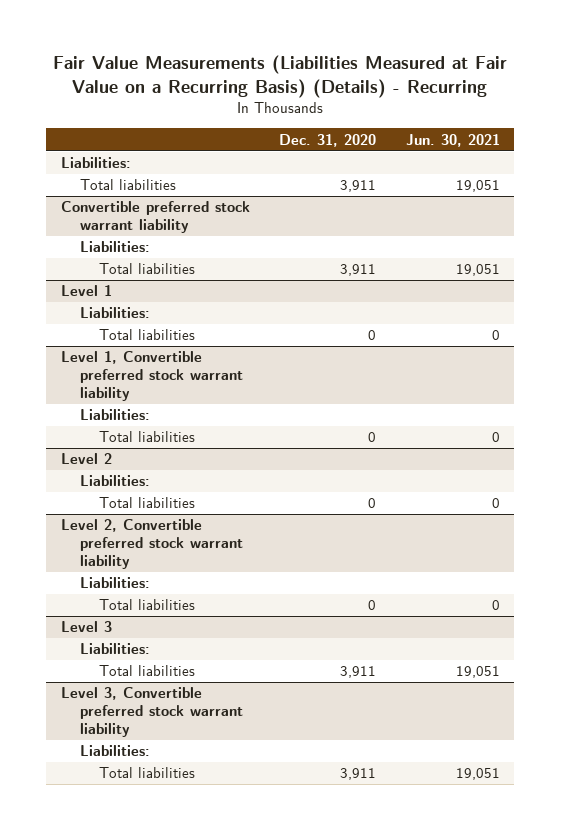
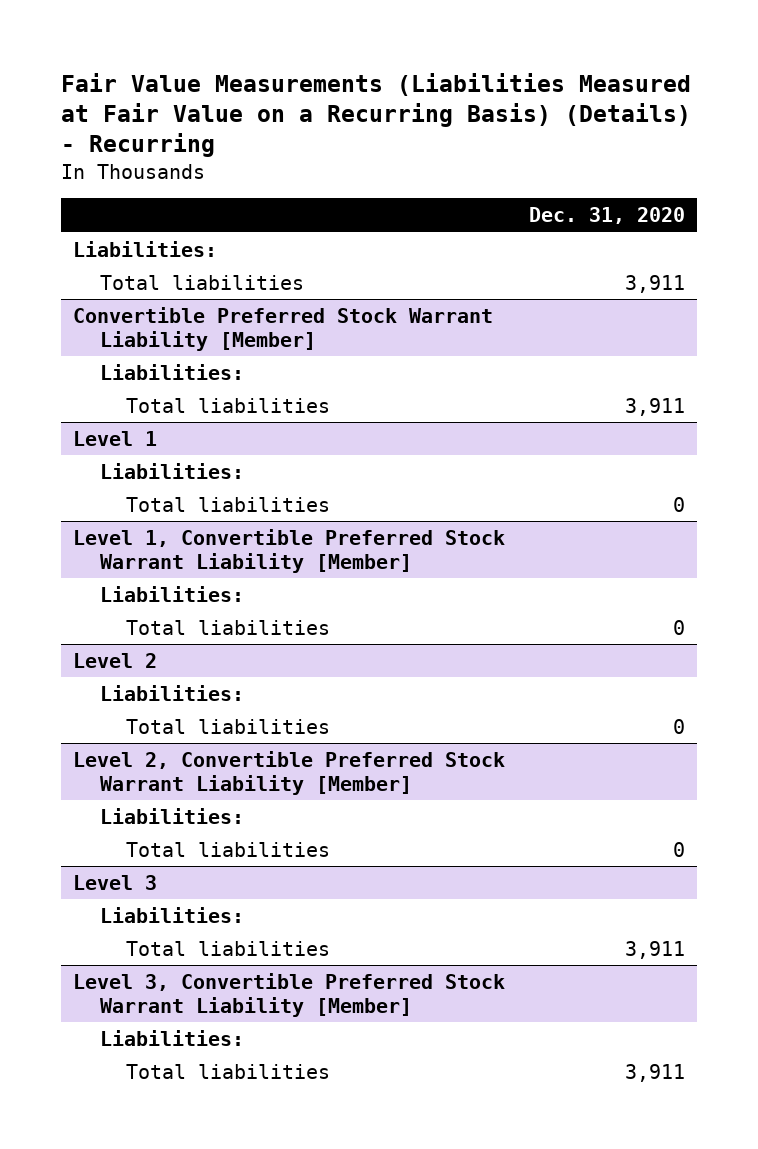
[405,133,500,147] Jun. 30, 2021 -> none
[60,201,250,234] Convertible preferred stock warrant liability -> [73,306,494,351] Convertible Preferred Stock Warrant Liability [Member]
[60,351,244,402] Level 1, Convertible preferred stock warrant liability -> [73,528,506,573] Level 1, Convertible Preferred Stock Warrant Liability [Member]
[60,519,244,570] Level 2, Convertible preferred stock warrant liability -> [73,750,506,795] Level 2, Convertible Preferred Stock Warrant Liability [Member]
[60,687,244,738] Level 3, Convertible preferred stock warrant liability -> [73,972,506,1017] Level 3, Convertible Preferred Stock Warrant Liability [Member]

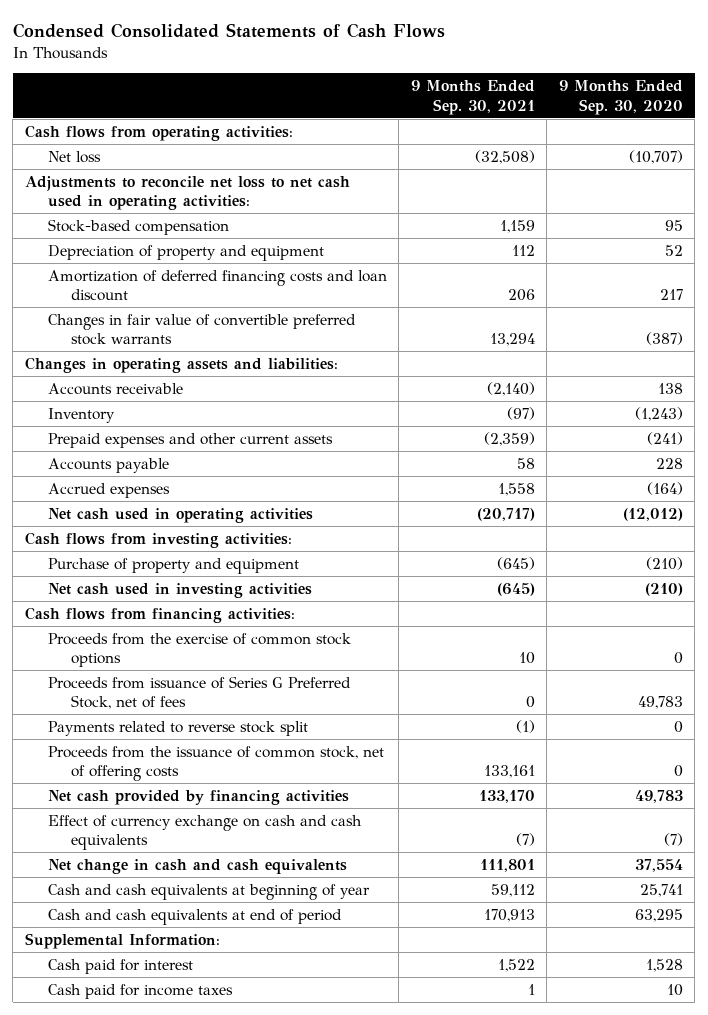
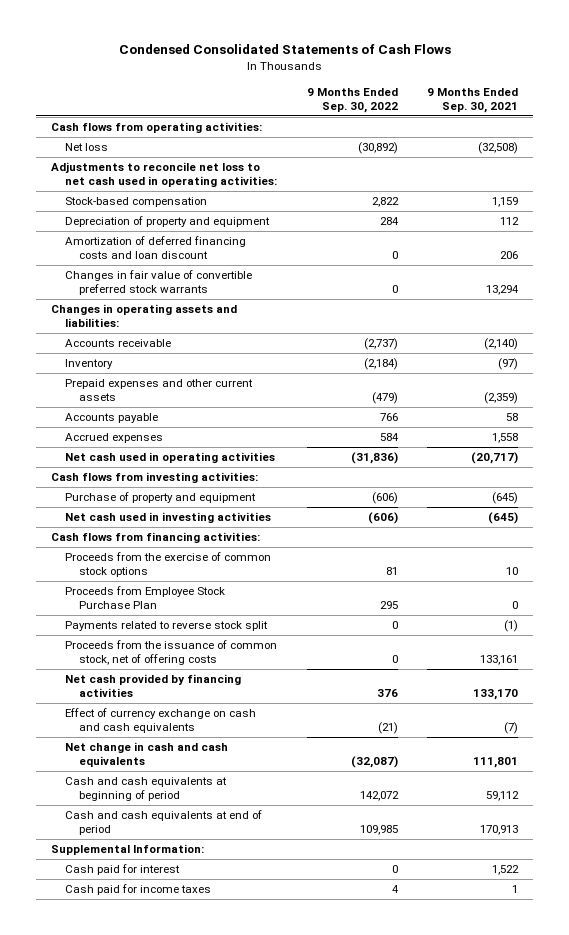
[558,80,683,115] 9 Months Ended Sep. 30, 2020 -> none
none -> [306,87,398,113] 9 Months Ended Sep. 30, 2022
[47,675,351,710] Proceeds from issuance of Series G Preferred Stock, net of fees -> none
none -> [64,586,225,610] Proceeds from Employee Stock Purchase Plan
[47,883,370,900] Cash and cash equivalents at beginning of year -> [64,777,227,802] Cash and cash equivalents at beginning of period

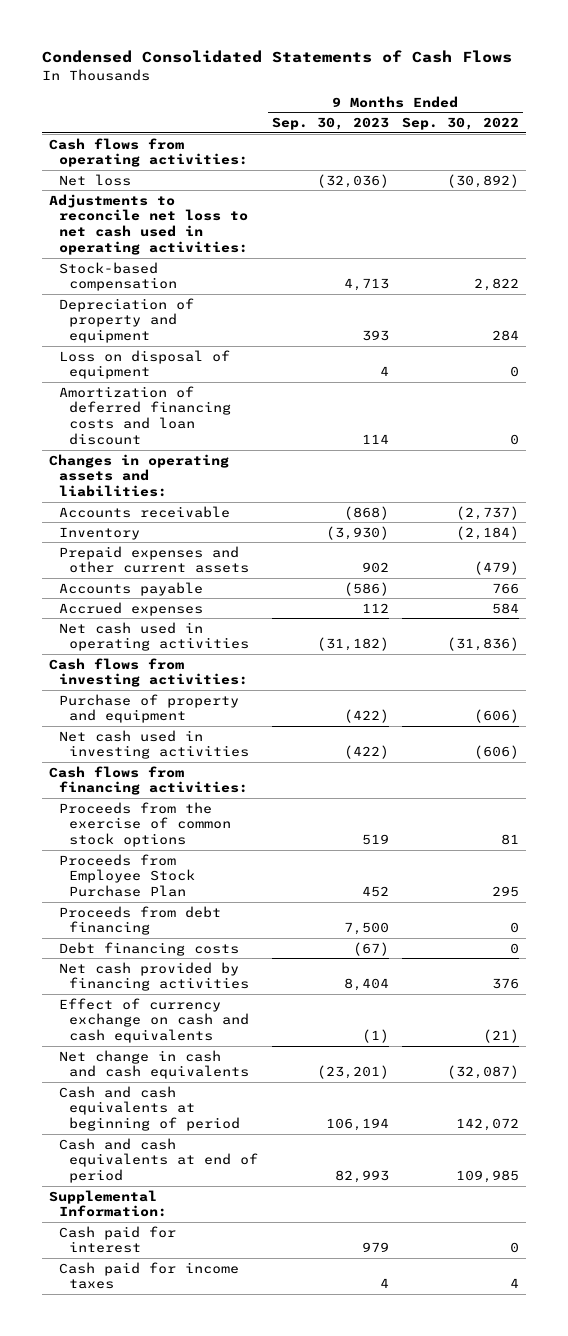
[427,87,519,113] 9 Months Ended Sep. 30, 2021 -> none
none -> [271,117,389,131] Sep. 30, 2023
none -> [59,349,231,380] Loss on disposal of equipment
[64,270,252,296] Changes in fair value of convertible preferred stock warrants -> none
[64,621,268,632] Payments related to reverse stock split -> none
[64,640,277,666] Proceeds from the issuance of common stock, net of offering costs -> none
none -> [59,905,222,936] Proceeds from debt financing
none -> [59,941,240,956] Debt financing costs

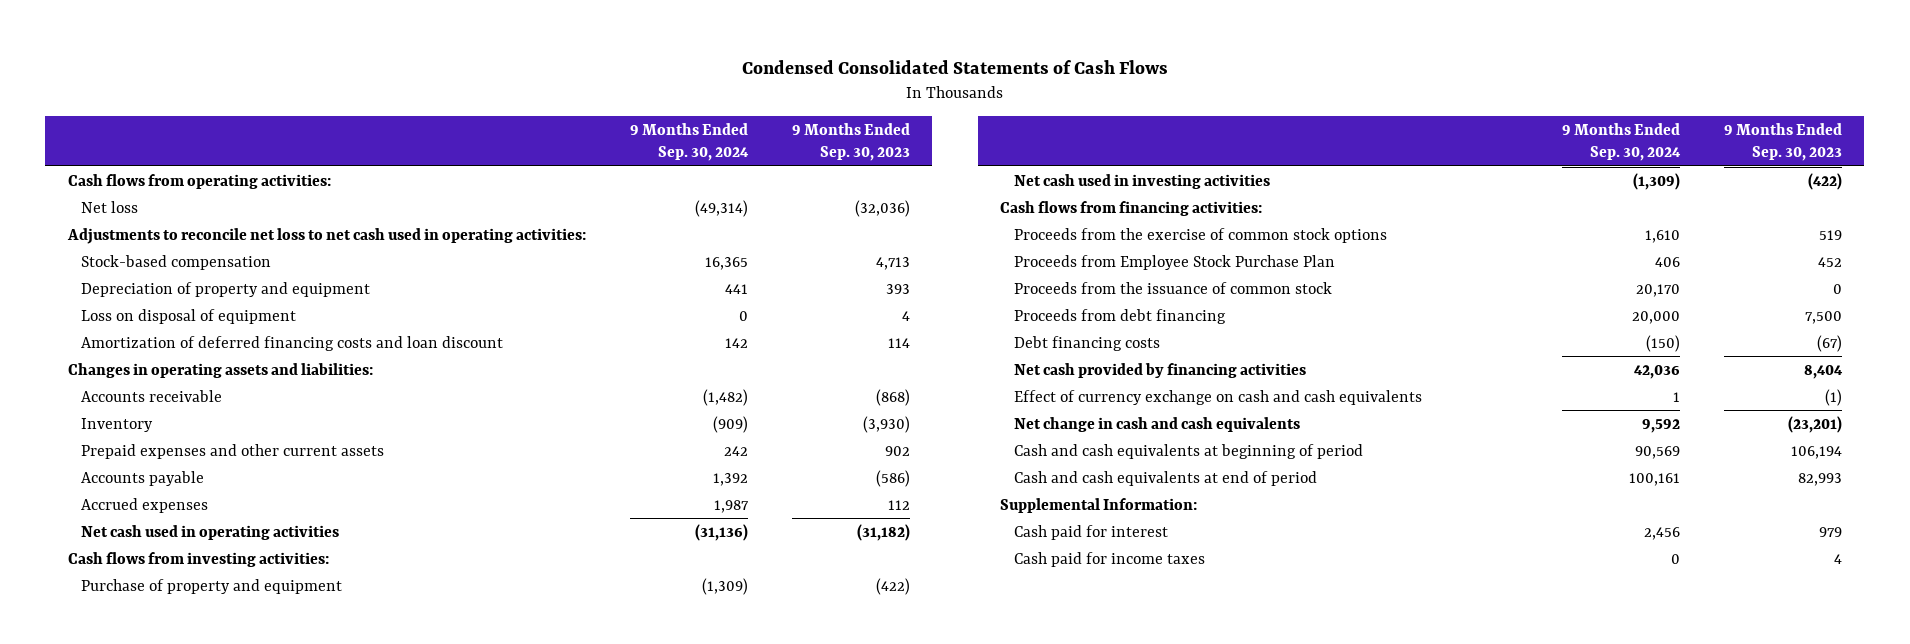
[402,117,520,131] Sep. 30, 2022 -> none
none -> [629,123,749,162] 9 Months Ended Sep. 30, 2024
none -> [1013,281,1332,294] Proceeds from the issuance of common stock

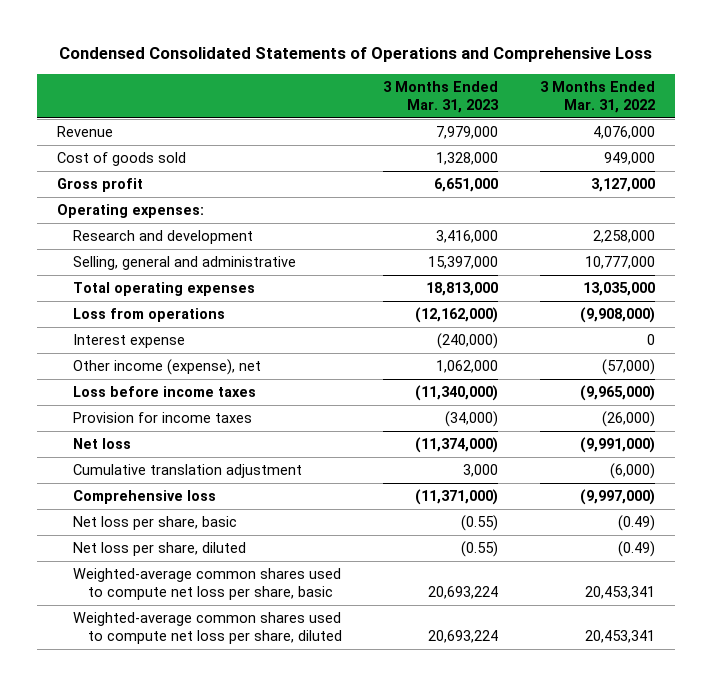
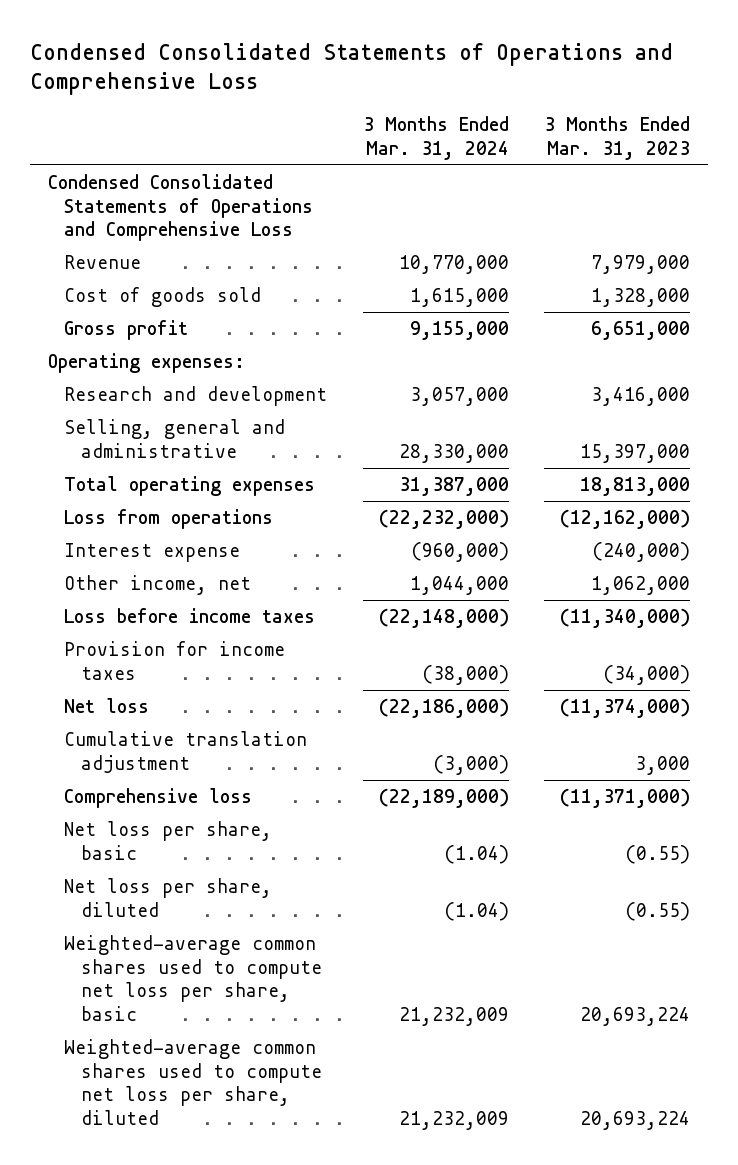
[539,80,655,113] 3 Months Ended Mar. 31, 2022 -> none
none -> [362,116,509,160] 3 Months Ended Mar. 31, 2024
none -> [47,174,314,242] Condensed Consolidated Statements of Operations and Comprehensive Loss
[72,359,261,376] Other income (expense), net -> [64,575,252,596] Other income, net

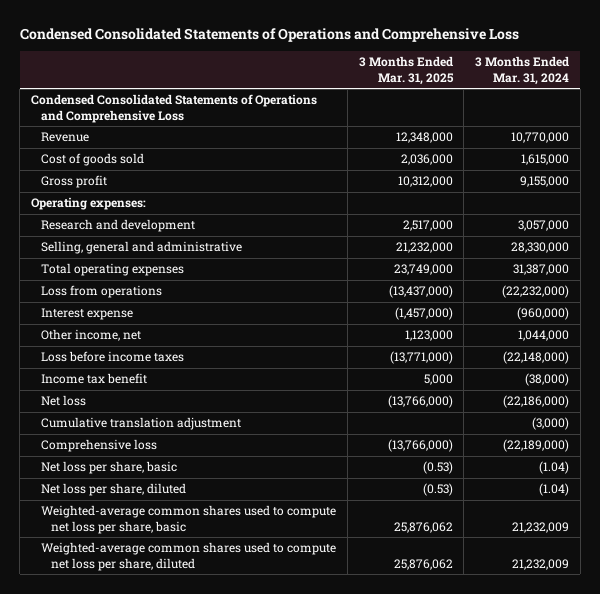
[544,116,691,160] 3 Months Ended Mar. 31, 2023 -> none
none -> [358,56,454,85] 3 Months Ended Mar. 31, 2025
[64,641,286,680] Provision for income taxes -> [41,373,148,385] Income tax benefit

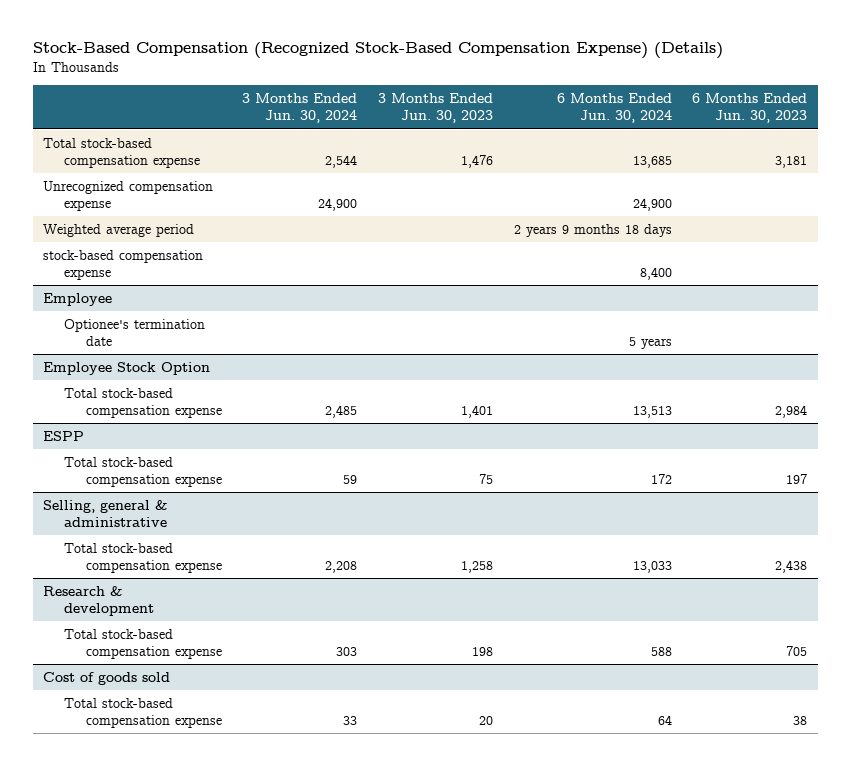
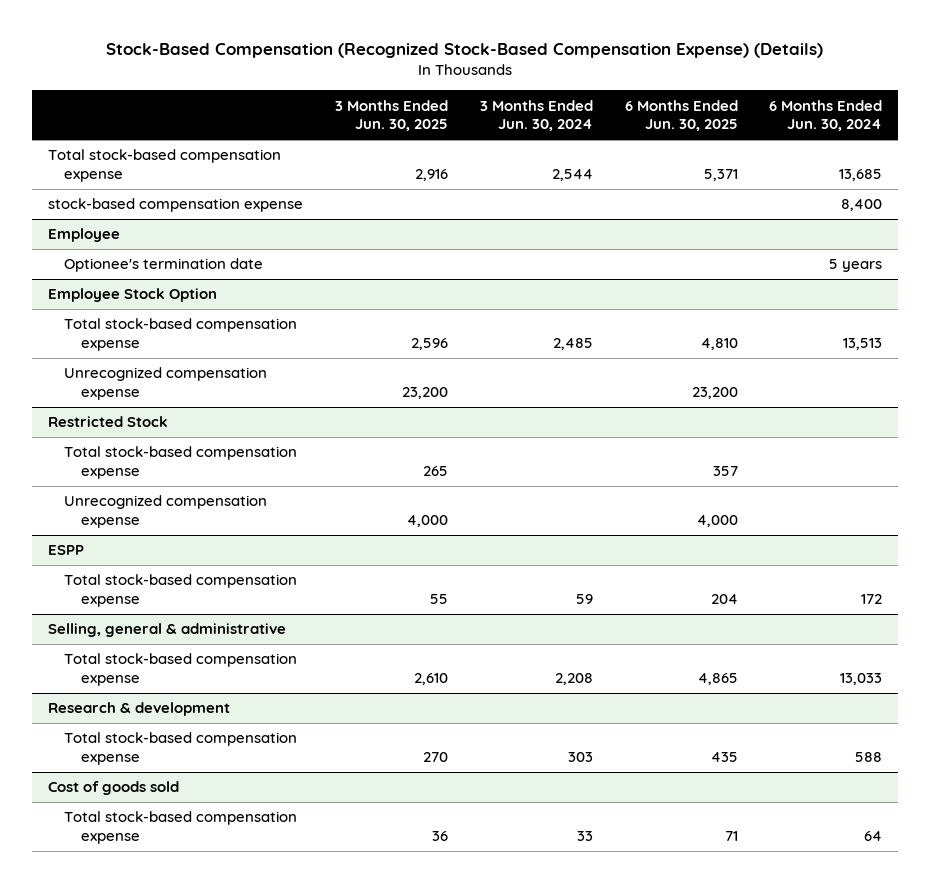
[378,92,494,124] 3 Months Ended Jun. 30, 2023 -> none
[692,92,808,124] 6 Months Ended Jun. 30, 2023 -> none
none -> [334,99,448,132] 3 Months Ended Jun. 30, 2025
none -> [624,99,738,132] 6 Months Ended Jun. 30, 2025
[42,180,213,212] Unrecognized compensation expense -> none
[42,223,194,237] Weighted average period -> none
none -> [64,367,268,400] Unrecognized compensation expense
none -> [47,416,168,428] Restricted Stock
none -> [64,446,298,479] Total stock-based compensation expense
none -> [64,495,268,528] Unrecognized compensation expense

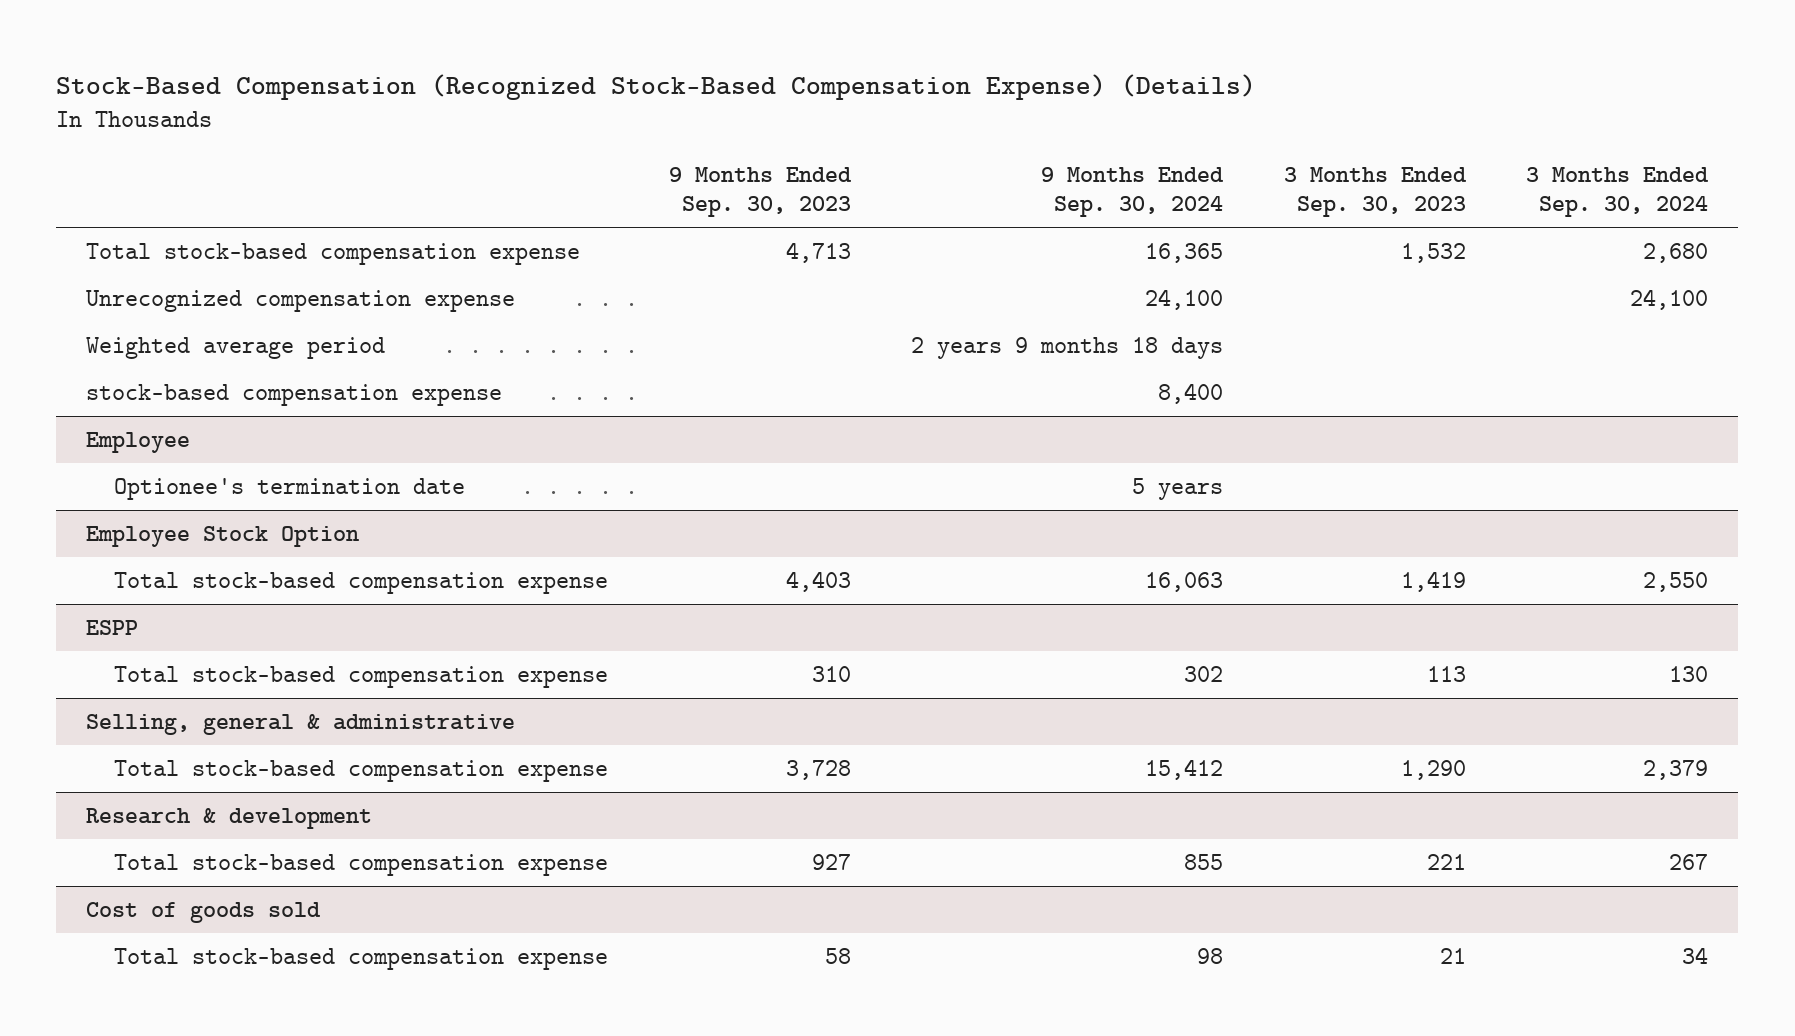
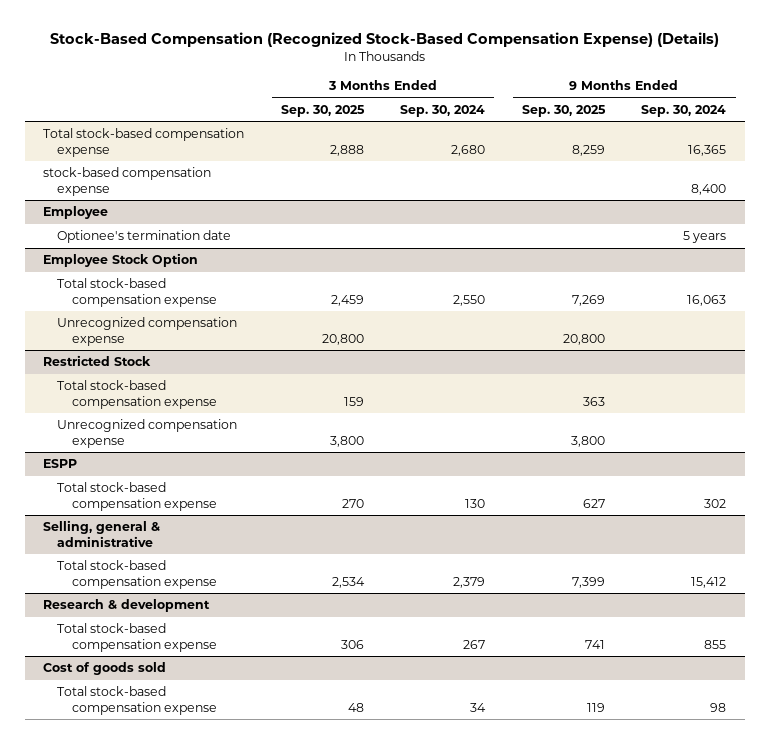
[668,166,852,218] 9 Months Ended Sep. 30, 2023 -> none
[1283,166,1467,218] 3 Months Ended Sep. 30, 2023 -> none
none -> [280,104,365,117] Sep. 30, 2025
none -> [521,104,606,117] Sep. 30, 2025
[86,289,516,312] Unrecognized compensation expense -> none
[86,336,386,359] Weighted average period -> none
none -> [57,317,238,346] Unrecognized compensation expense
none -> [43,355,152,367] Restricted Stock
none -> [57,380,217,409] Total stock-based compensation expense
none -> [57,419,238,448] Unrecognized compensation expense

